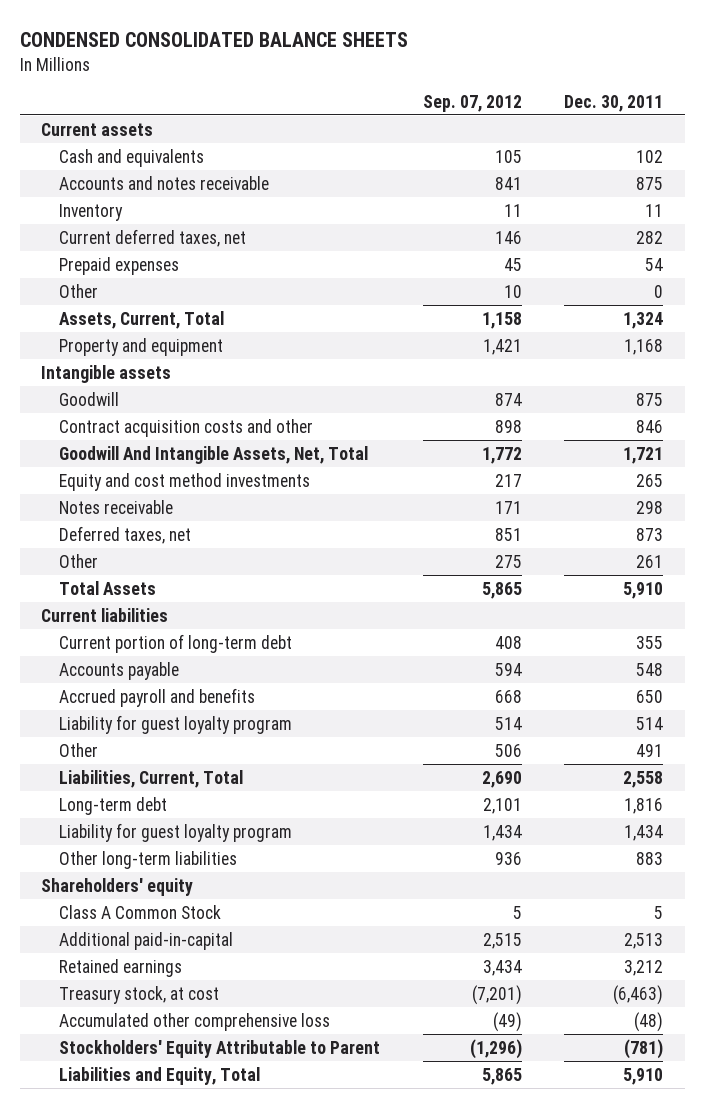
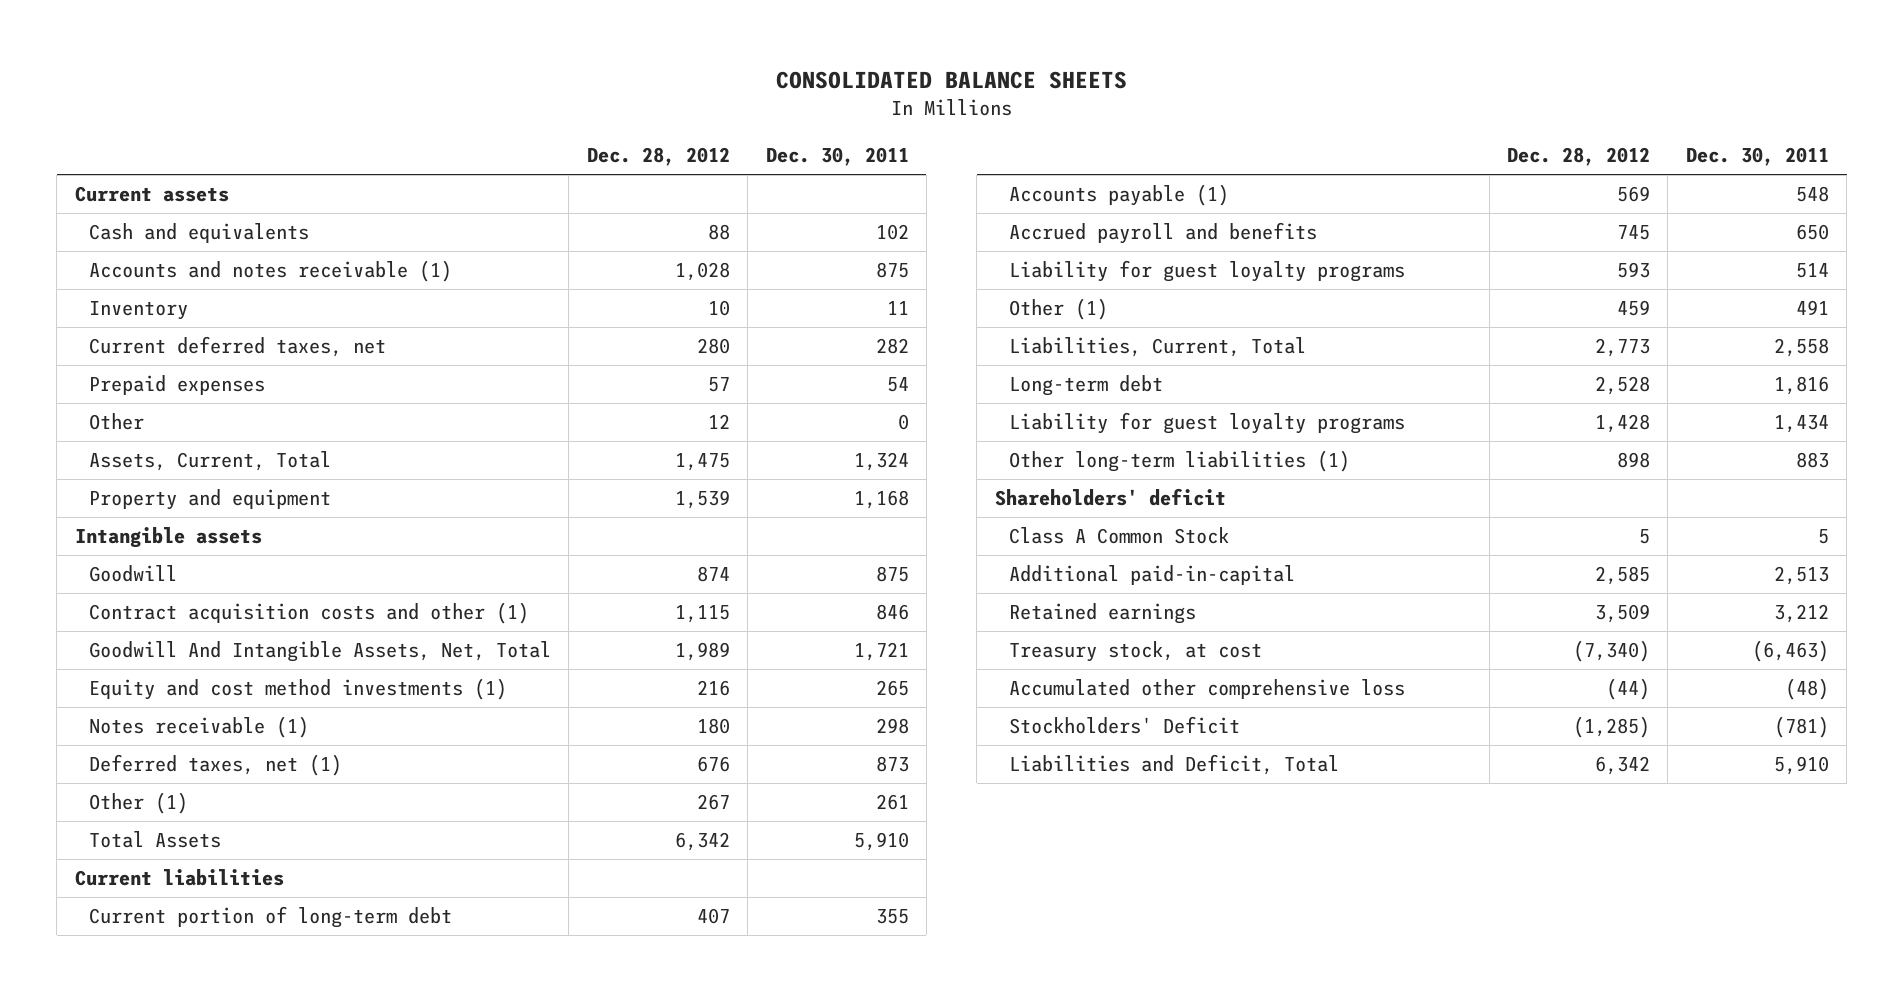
[19,31,408,47] CONDENSED CONSOLIDATED BALANCE SHEETS -> [775,71,1127,90] CONSOLIDATED BALANCE SHEETS
[422,94,522,112] Sep. 07, 2012 -> none
none -> [586,146,730,166] Dec. 28, 2012
[59,175,270,190] Accounts and notes receivable -> [89,260,453,283] Accounts and notes receivable (1)
[59,418,314,437] Contract acquisition costs and other -> [89,602,530,625] Contract acquisition costs and other (1)
[59,472,311,491] Equity and cost method investments -> [89,678,508,701] Equity and cost method investments (1)
[59,499,174,514] Notes receivable -> [89,716,310,739] Notes receivable (1)
[59,525,192,544] Deferred taxes, net -> [89,754,343,777] Deferred taxes, net (1)
[59,553,99,568] Other -> [89,792,189,815] Other (1)
[59,661,180,680] Accounts payable -> [1009,184,1230,207] Accounts payable (1)
[59,714,293,734] Liability for guest loyalty program -> [1009,260,1406,283] Liability for guest loyalty programs
[59,742,99,757] Other -> [1009,298,1109,321] Other (1)
[59,822,293,842] Liability for guest loyalty program -> [1009,412,1406,435] Liability for guest loyalty programs
[59,850,238,869] Other long-term liabilities -> [1009,450,1351,473] Other long-term liabilities (1)
[41,877,194,896] Shareholders' equity -> [994,488,1226,507] Shareholders' deficit
[59,1039,381,1058] Stockholders' Equity Attributable to Parent -> [1009,716,1241,735] Stockholders' Deficit
[59,1066,261,1085] Liabilities and Equity, Total -> [1009,754,1340,776] Liabilities and Deficit, Total

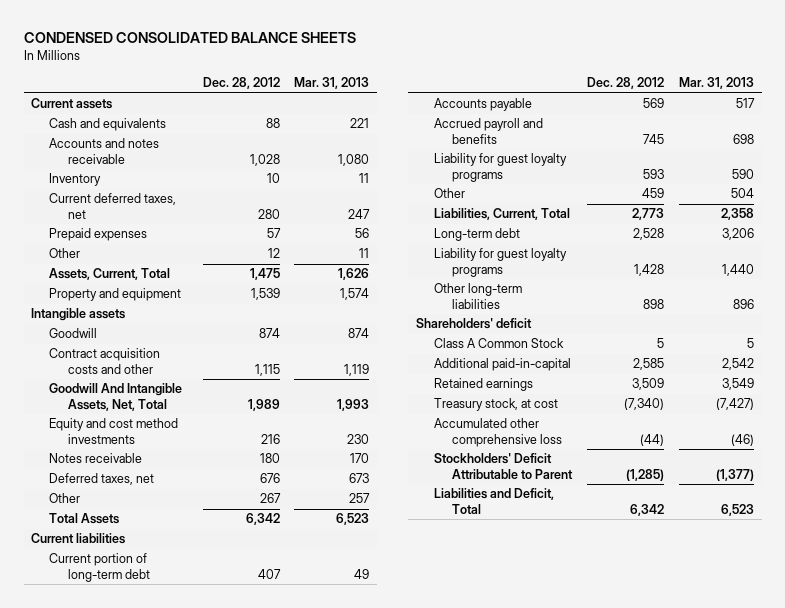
[775,71,1127,90] CONSOLIDATED BALANCE SHEETS -> [23,32,356,44] CONDENSED CONSOLIDATED BALANCE SHEETS
[765,146,909,166] Dec. 30, 2011 -> none
none -> [294,77,370,90] Mar. 31, 2013
[89,260,453,283] Accounts and notes receivable (1) -> [49,138,160,164] Accounts and notes receivable
[89,602,530,625] Contract acquisition costs and other (1) -> [49,348,161,374] Contract acquisition costs and other
[89,678,508,701] Equity and cost method investments (1) -> [49,418,179,444] Equity and cost method investments
[89,716,310,739] Notes receivable (1) -> [49,453,143,464] Notes receivable
[89,754,343,777] Deferred taxes, net (1) -> [49,473,155,486] Deferred taxes, net
[89,792,189,815] Other (1) -> [49,493,81,504] Other
[1009,184,1230,207] Accounts payable (1) -> [434,98,533,112] Accounts payable
[1009,298,1109,321] Other (1) -> [434,188,466,199] Other
[1009,450,1351,473] Other long-term liabilities (1) -> [434,283,523,309] Other long-term liabilities
[1009,716,1241,735] Stockholders' Deficit -> [434,453,574,479] Stockholders' Deficit Attributable to Parent

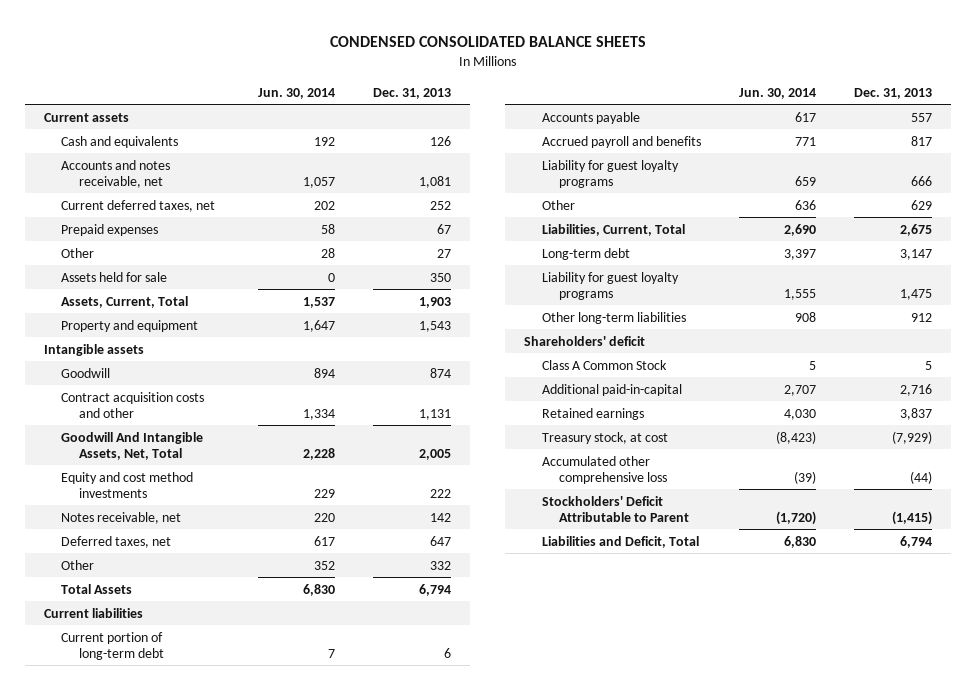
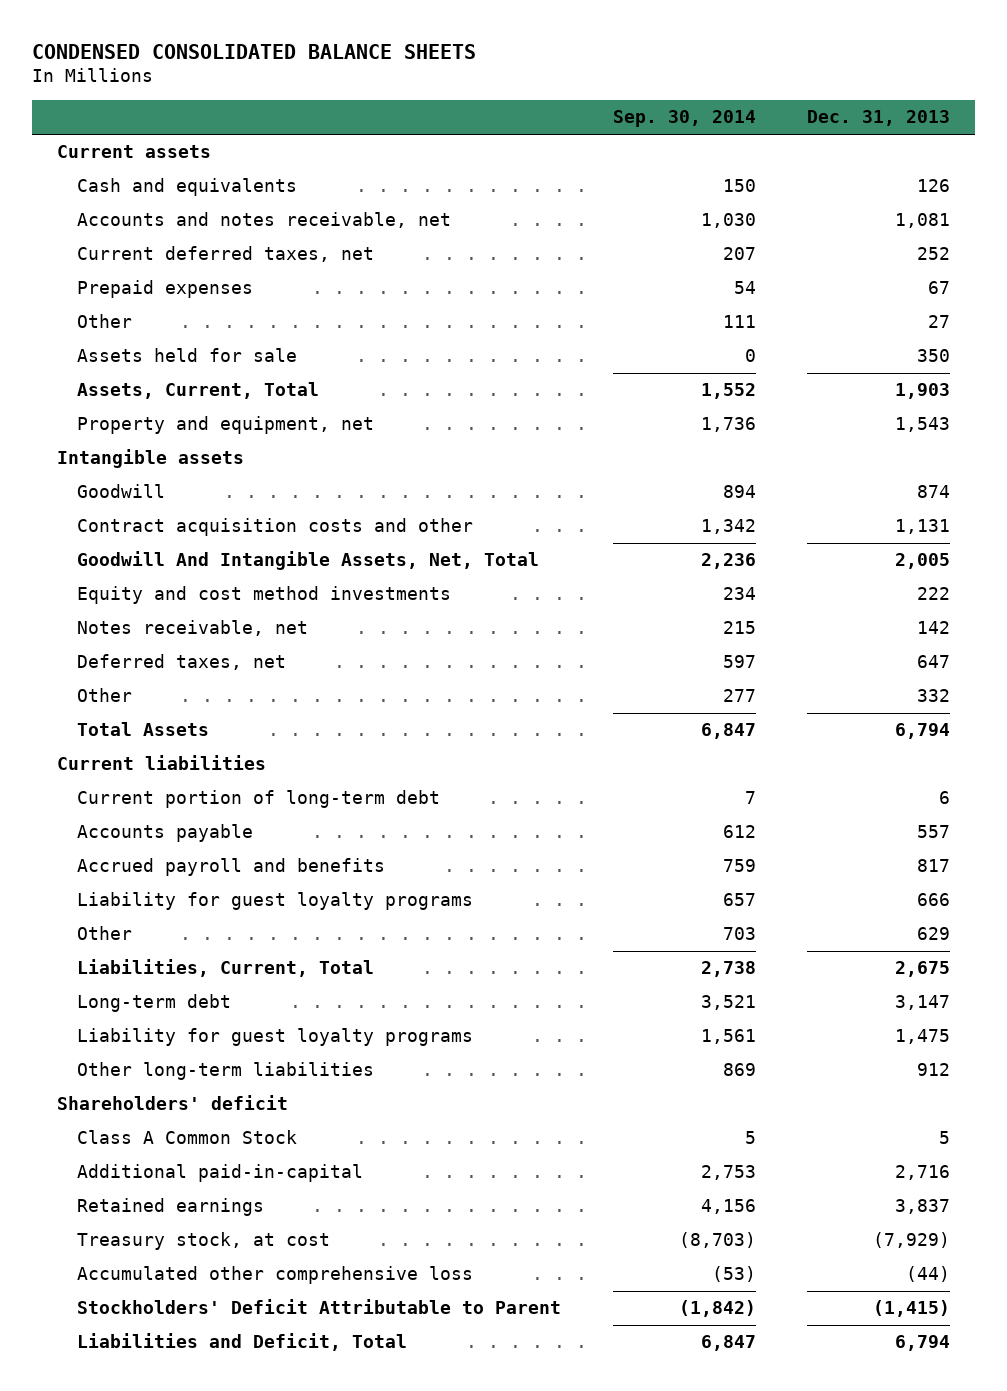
[258,87,336,99] Jun. 30, 2014 -> none
none -> [612,110,756,128] Sep. 30, 2014
[61,319,199,332] Property and equipment -> [77,416,375,435] Property and equipment, net

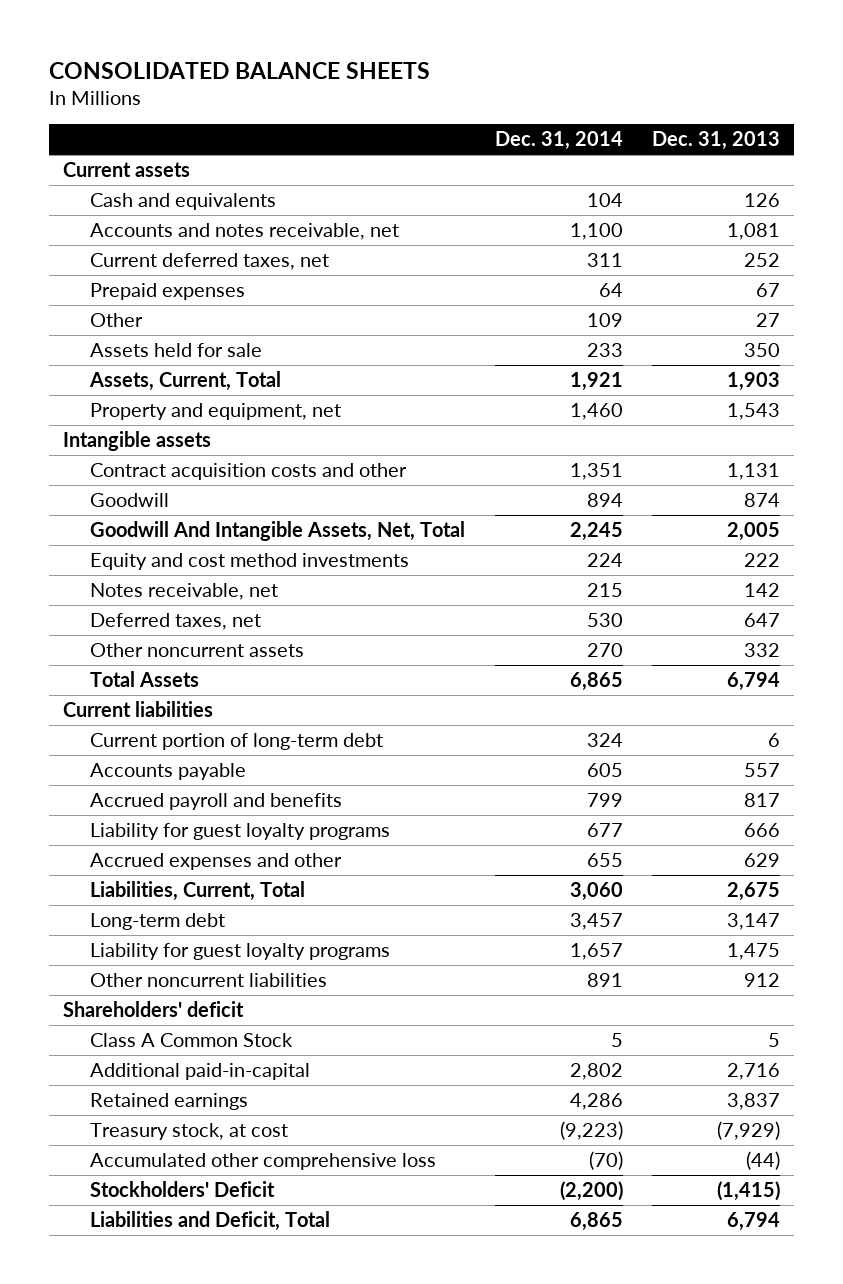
[31,43,476,59] CONDENSED CONSOLIDATED BALANCE SHEETS -> [48,61,430,79] CONSOLIDATED BALANCE SHEETS
[612,110,756,128] Sep. 30, 2014 -> none
none -> [494,131,623,151] Dec. 31, 2014
[77,484,166,499] Goodwill -> [90,492,170,507] Goodwill
[77,688,133,703] Other -> [90,642,305,657] Other noncurrent assets
[77,926,133,941] Other -> [90,852,343,870] Accrued expenses and other
[77,1062,375,1081] Other long-term liabilities -> [90,972,328,987] Other noncurrent liabilities
[77,1299,562,1315] Stockholders' Deficit Attributable to Parent -> [90,1180,276,1197] Stockholders' Deficit

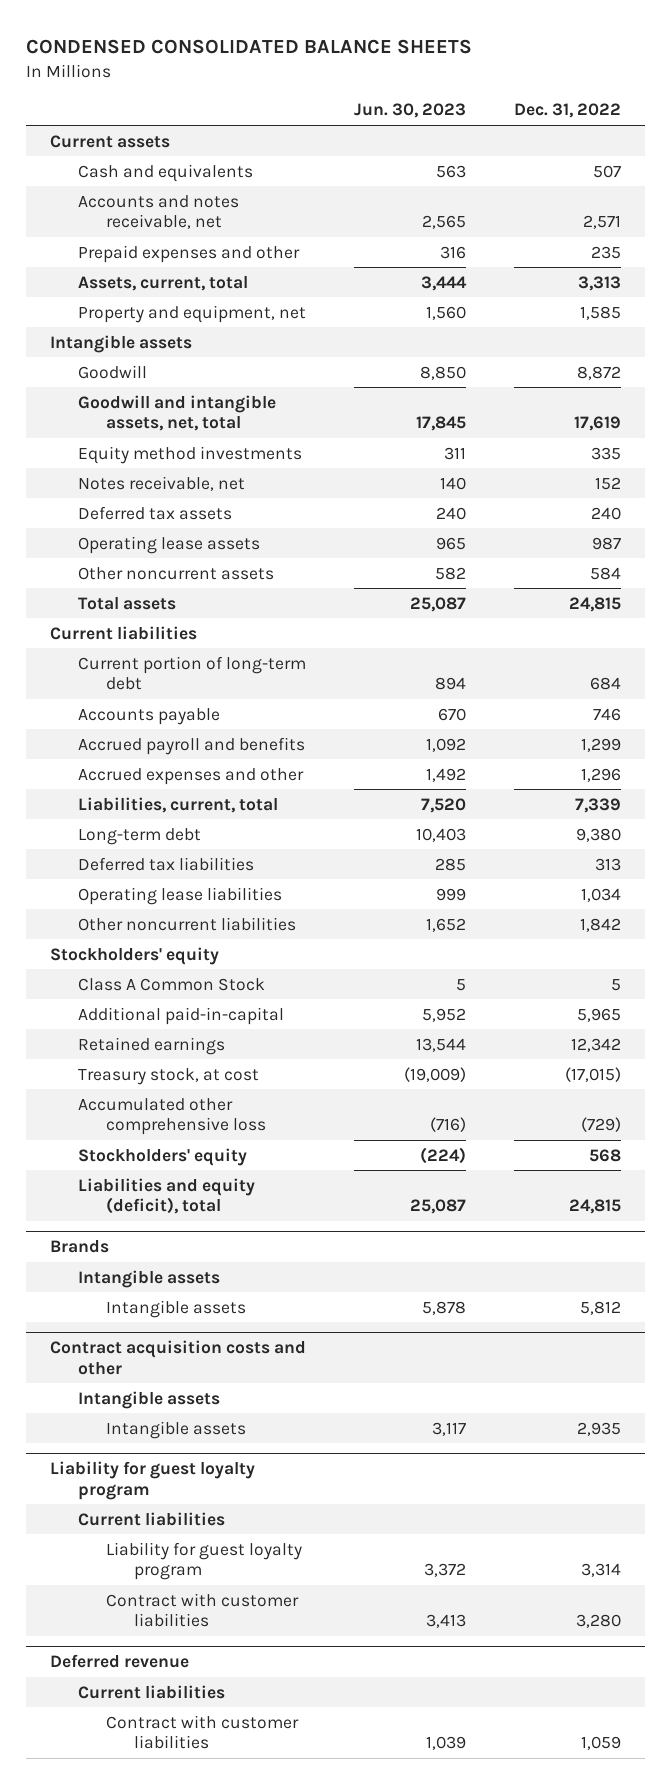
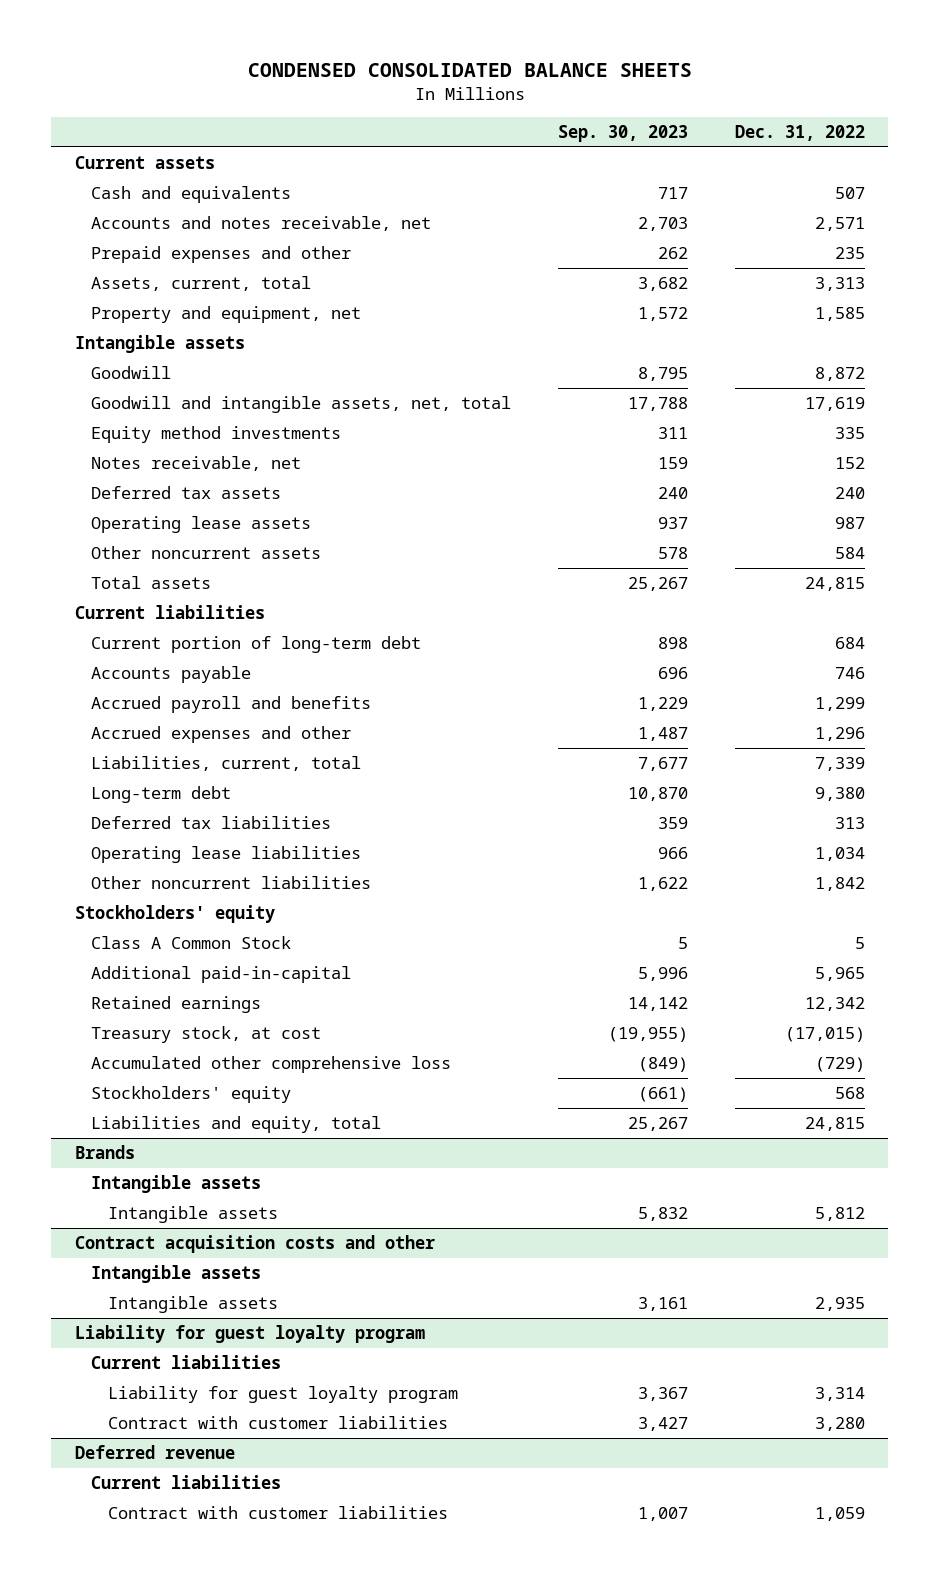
[353,103,466,119] Jun. 30, 2023 -> none
none -> [557,124,688,142] Sep. 30, 2023
[77,1177,255,1215] Liabilities and equity (deficit), total -> [91,1116,382,1134] Liabilities and equity, total

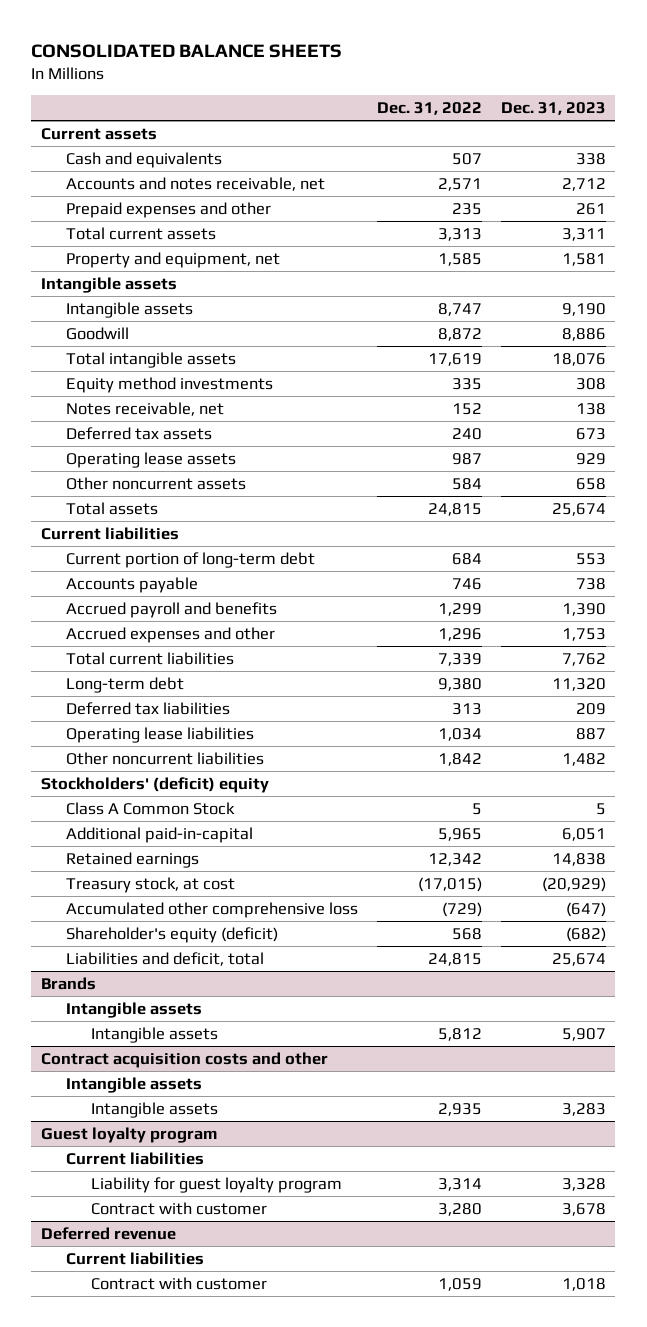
[247,63,692,78] CONDENSED CONSOLIDATED BALANCE SHEETS -> [31,43,343,58] CONSOLIDATED BALANCE SHEETS
[557,124,688,142] Sep. 30, 2023 -> none
none -> [500,102,606,116] Dec. 31, 2023
[91,276,312,292] Assets, current, total -> [66,226,217,240] Total current assets
none -> [66,301,194,318] Intangible assets
[91,396,512,414] Goodwill and intangible assets, net, total -> [66,351,237,368] Total intangible assets
[91,756,362,772] Liabilities, current, total -> [66,651,235,665] Total current liabilities
[74,905,275,924] Stockholders' equity -> [40,776,269,793] Stockholders' (deficit) equity
[91,1086,292,1104] Stockholders' equity -> [66,926,279,943] Shareholder's equity (deficit)
[91,1116,382,1134] Liabilities and equity, total -> [66,951,265,966] Liabilities and deficit, total
[74,1325,425,1344] Liability for guest loyalty program -> [40,1126,217,1143] Guest loyalty program
[108,1416,449,1430] Contract with customer liabilities -> [91,1201,268,1215] Contract with customer
[108,1506,449,1520] Contract with customer liabilities -> [91,1276,268,1290] Contract with customer

